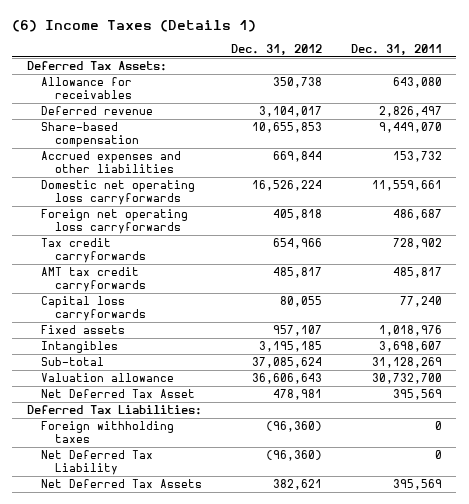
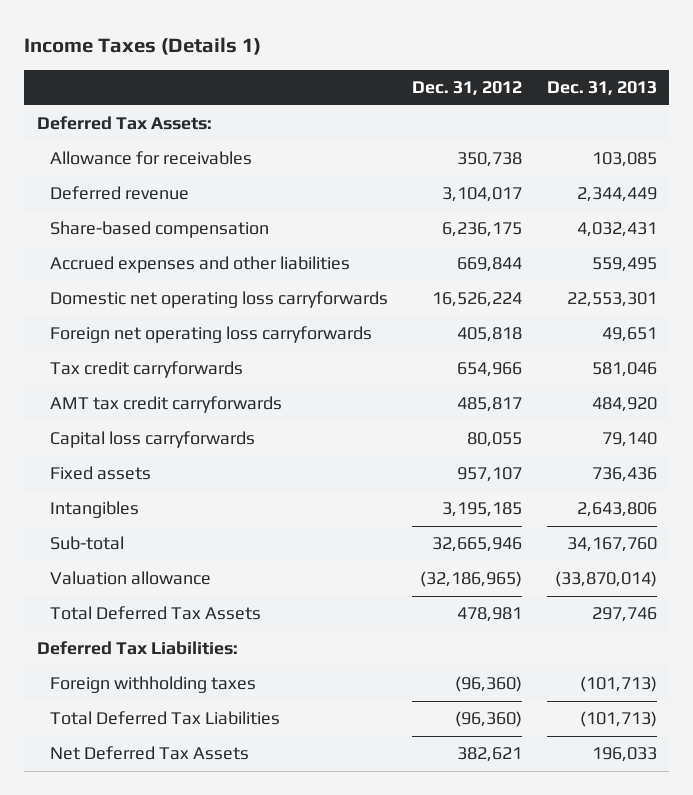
[12,19,257,32] (6) Income Taxes (Details 1) -> [24,37,262,56] Income Taxes (Details 1)
[350,44,442,56] Dec. 31, 2011 -> none
none -> [546,81,657,97] Dec. 31, 2013
[251,122,322,134] 10,655,853 -> [442,222,523,238] 6,236,175
[251,357,322,369] 37,085,624 -> [432,537,523,553] 32,665,946
[251,373,322,385] 36,606,643 -> [420,571,523,588] (32,186,965)
[40,389,195,399] Net Deferred Tax Asset -> [50,606,262,621] Total Deferred Tax Assets
[40,450,153,476] Net Deferred Tax Liability -> [50,711,281,726] Total Deferred Tax Liabilities

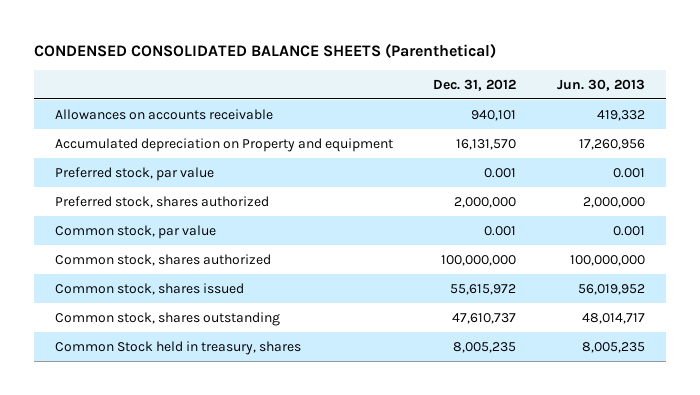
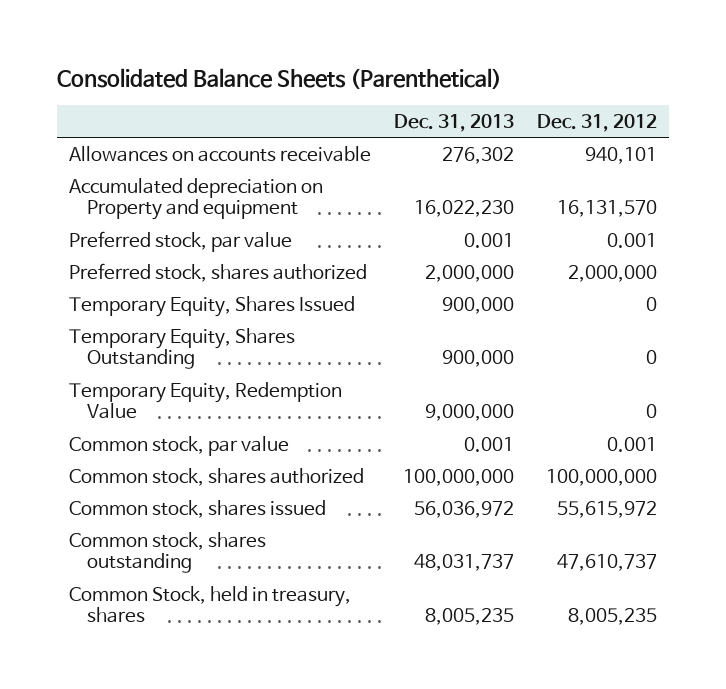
[34,42,497,58] CONDENSED CONSOLIDATED BALANCE SHEETS (Parenthetical) -> [57,68,503,90] Consolidated Balance Sheets (Parenthetical)
[557,78,646,91] Jun. 30, 2013 -> none
none -> [394,113,515,132] Dec. 31, 2013
none -> [68,295,355,317] Temporary Equity, Shares Issued
none -> [68,327,295,370] Temporary Equity, Shares Outstanding
none -> [68,381,342,420] Temporary Equity, Redemption Value
[54,340,301,355] Common Stock held in treasury, shares -> [68,585,351,624] Common Stock, held in treasury, shares

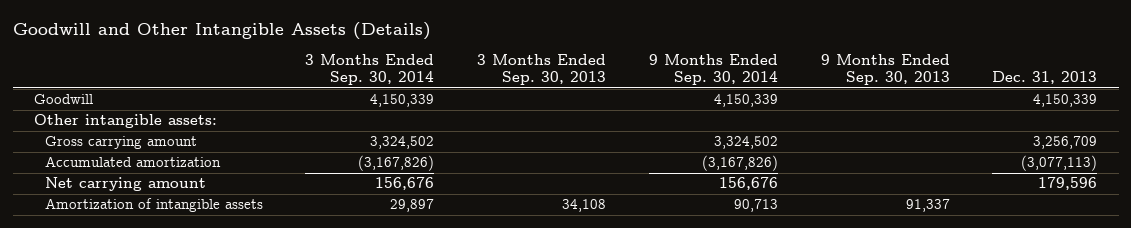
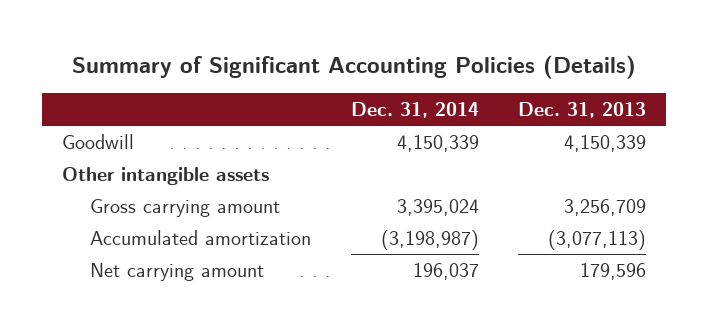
[12,22,431,41] Goodwill and Other Intangible Assets (Details) -> [72,54,637,79] Summary of Significant Accounting Policies (Details)
[305,53,435,86] 3 Months Ended Sep. 30, 2014 -> none
[477,53,607,86] 3 Months Ended Sep. 30, 2013 -> none
[648,53,778,86] 9 Months Ended Sep. 30, 2014 -> none
[820,53,950,86] 9 Months Ended Sep. 30, 2013 -> none
none -> [350,101,479,118] Dec. 31, 2014
[34,114,218,129] Other intangible assets: -> [61,167,269,186] Other intangible assets
[44,198,263,213] Amortization of intangible assets -> none

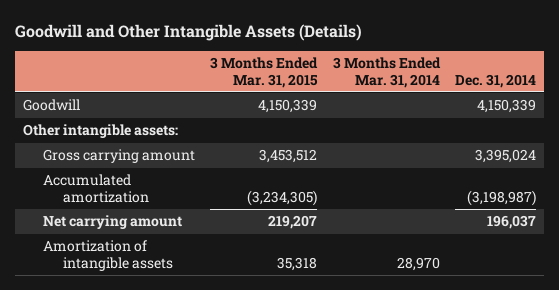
[72,54,637,79] Summary of Significant Accounting Policies (Details) -> [14,23,362,41] Goodwill and Other Intangible Assets (Details)
[518,101,647,118] Dec. 31, 2013 -> none
none -> [210,56,319,88] 3 Months Ended Mar. 31, 2015
none -> [332,56,441,88] 3 Months Ended Mar. 31, 2014
[61,167,269,186] Other intangible assets -> [22,124,178,139] Other intangible assets:
none -> [42,240,174,272] Amortization of intangible assets

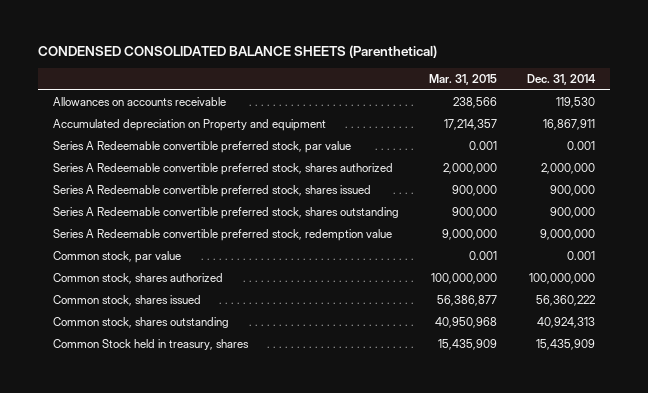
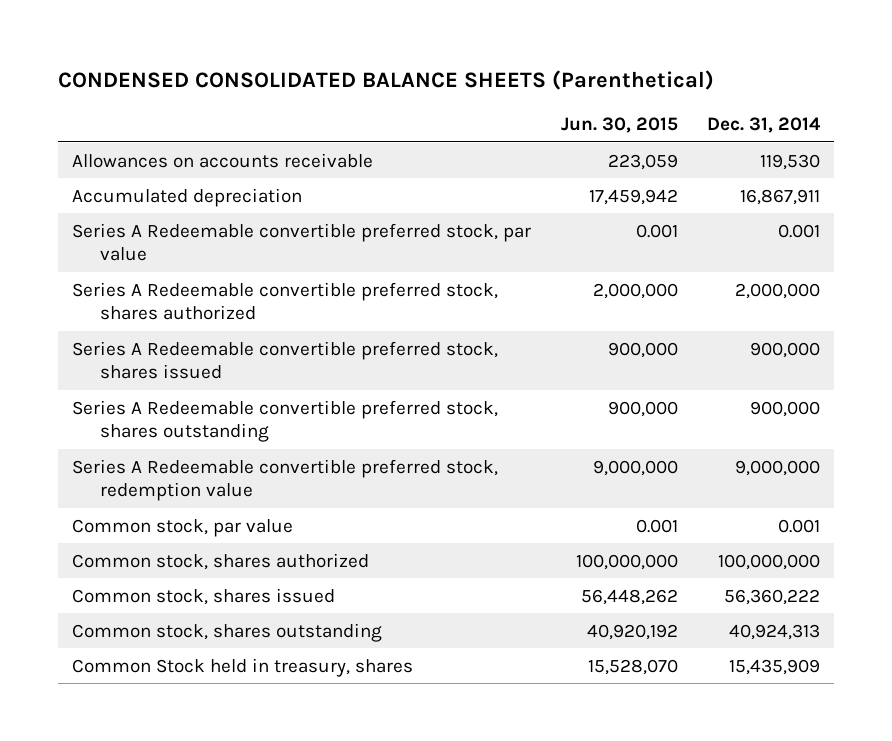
[429,74,498,86] Mar. 31, 2015 -> none
none -> [560,117,678,134] Jun. 30, 2015
[53,119,327,132] Accumulated depreciation on Property and equipment -> [72,187,303,207] Accumulated depreciation

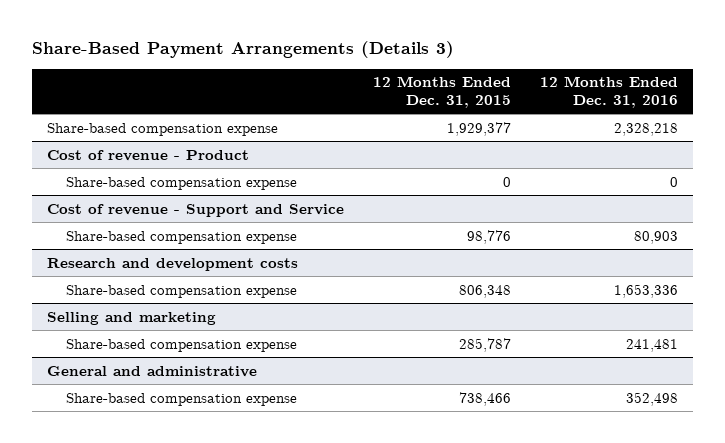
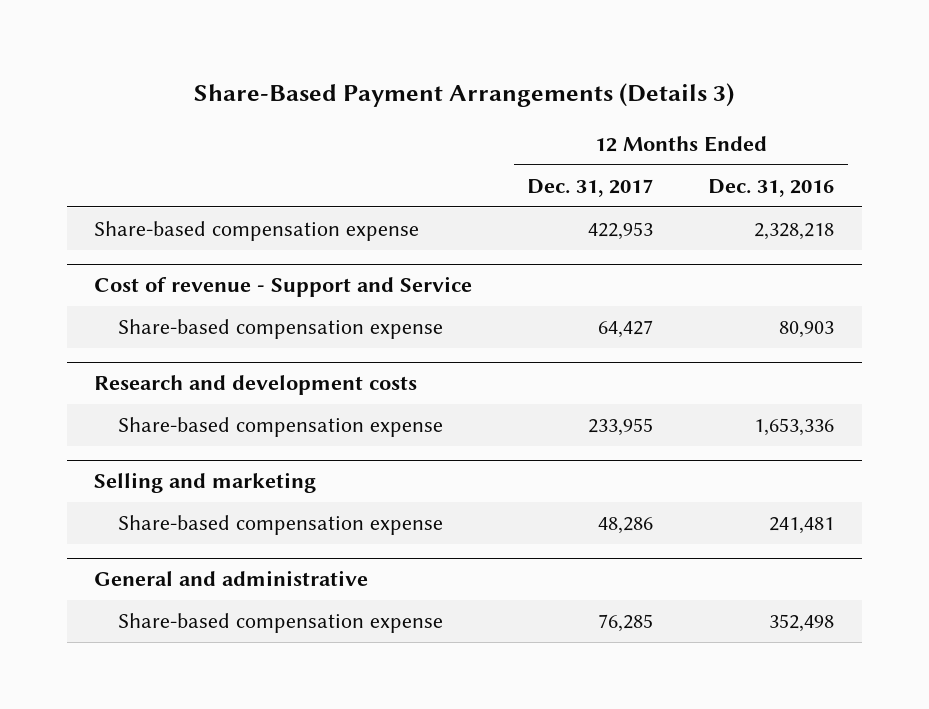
[373,76,512,108] 12 Months Ended Dec. 31, 2015 -> none
none -> [527,178,654,197] Dec. 31, 2017
[46,149,249,161] Cost of revenue - Product -> none
[65,176,297,190] Share-based compensation expense -> none

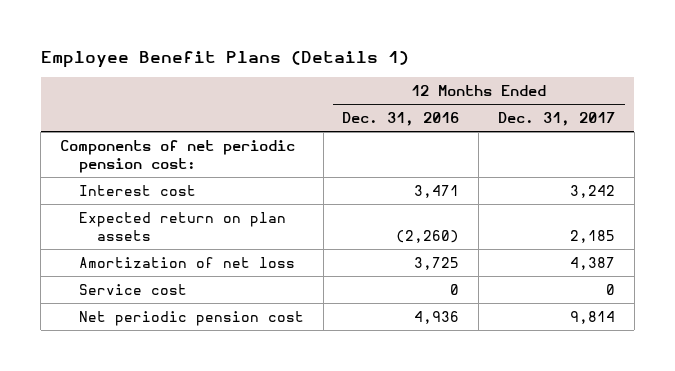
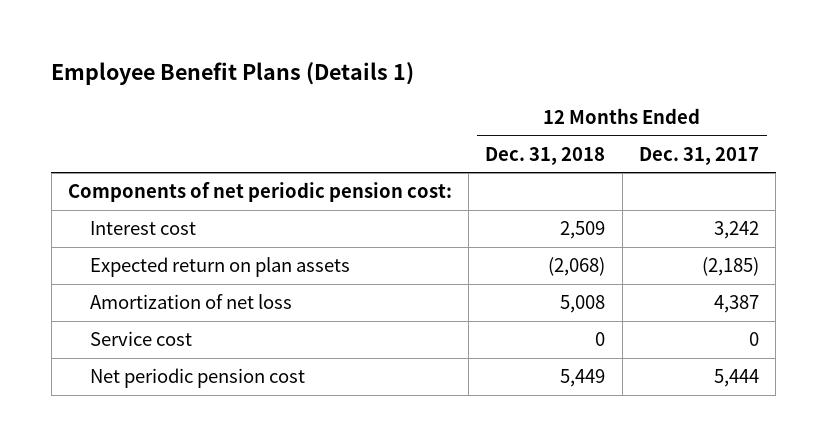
[342,112,460,127] Dec. 31, 2016 -> none
none -> [485,146,606,165] Dec. 31, 2018
[570,229,616,243] 2,185 -> [701,257,759,277] (2,185)
[570,311,616,325] 9,814 -> [713,369,759,388] 5,444

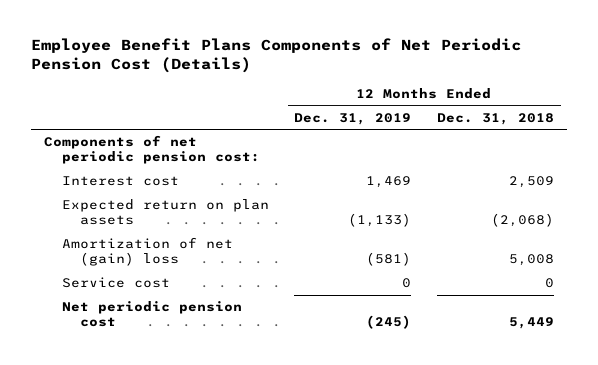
[51,62,415,86] Employee Benefit Plans (Details 1) -> [30,38,521,74] Employee Benefit Plans Components of Net Periodic Pension Cost (Details)
[638,146,759,165] Dec. 31, 2017 -> none
none -> [294,112,412,125] Dec. 31, 2019
[89,294,292,310] Amortization of net loss -> [61,237,233,267] Amortization of net (gain) loss

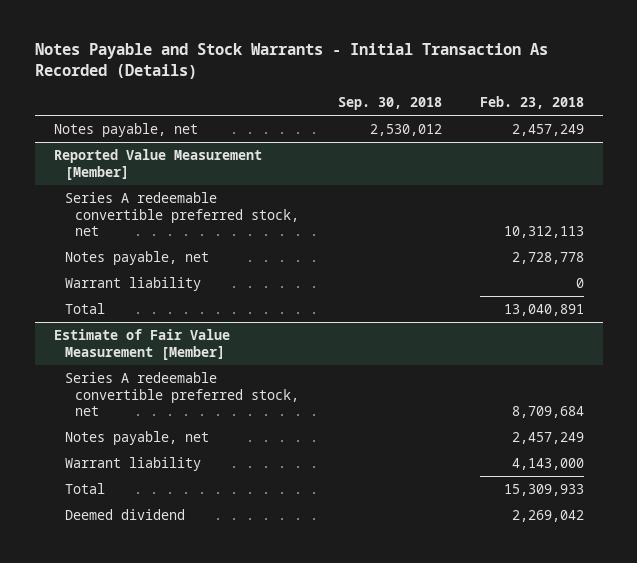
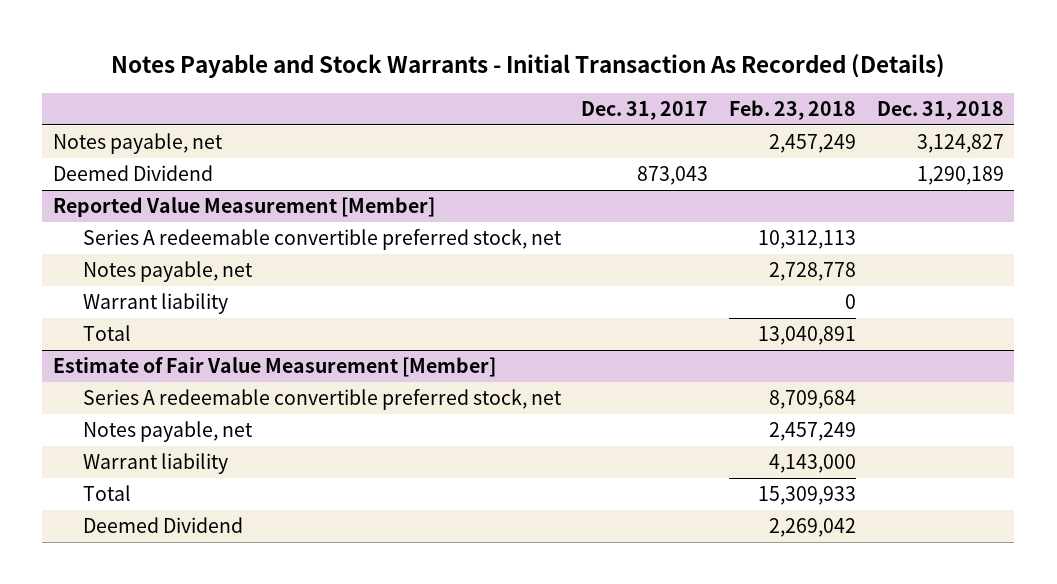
[337,97,442,111] Sep. 30, 2018 -> none
none -> [581,100,709,120] Dec. 31, 2017
none -> [876,100,1004,120] Dec. 31, 2018
none -> [52,165,213,182] Deemed Dividend
[64,508,185,520] Deemed dividend -> [82,517,243,534] Deemed Dividend

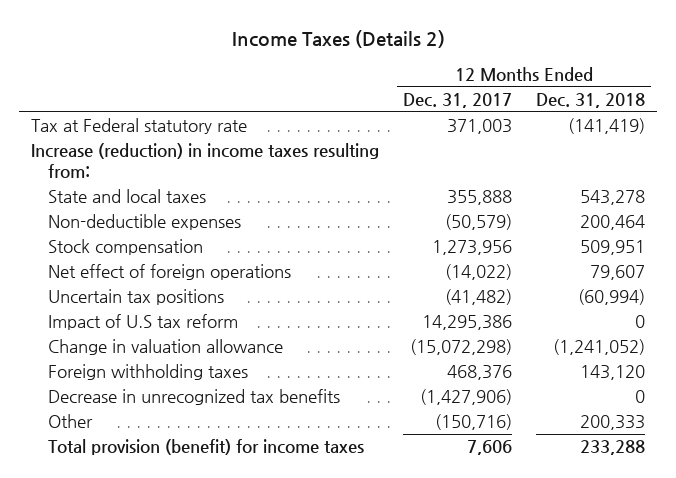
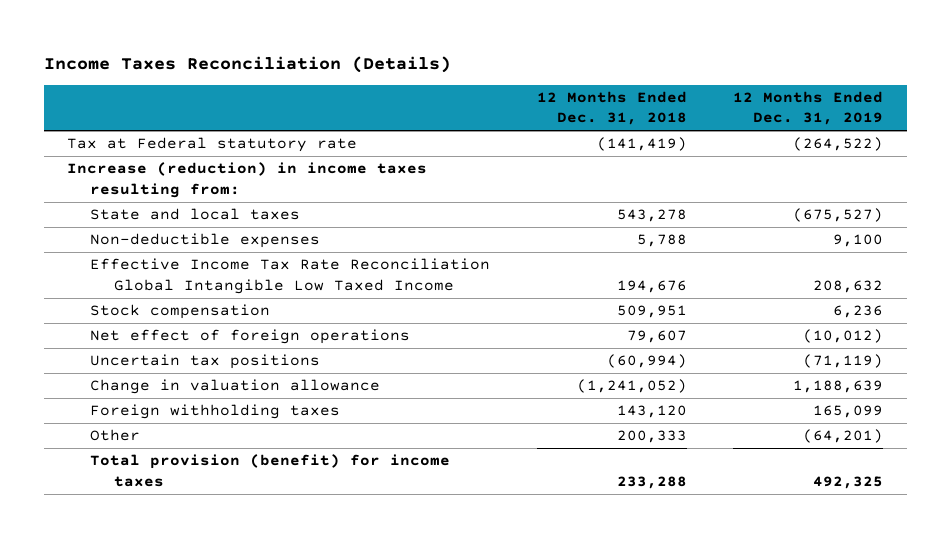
[231,30,445,49] Income Taxes (Details 2) -> [43,55,451,73] Income Taxes Reconciliation (Details)
[402,92,512,108] Dec. 31, 2017 -> none
none -> [733,91,884,126] 12 Months Ended Dec. 31, 2019
[579,215,645,231] 200,464 -> [636,234,687,248] 5,788
none -> [90,258,491,294] Effective Income Tax Rate Reconciliation Global Intangible Low Taxed Income
[47,314,238,331] Impact of U.S tax reform -> none
[47,389,340,406] Decrease in unrecognized tax benefits -> none

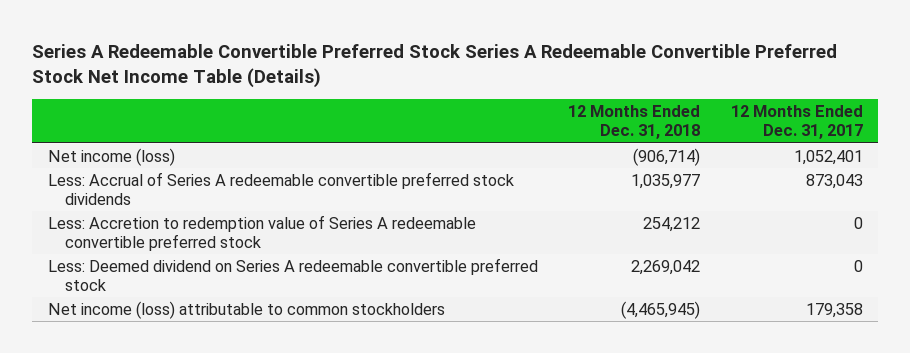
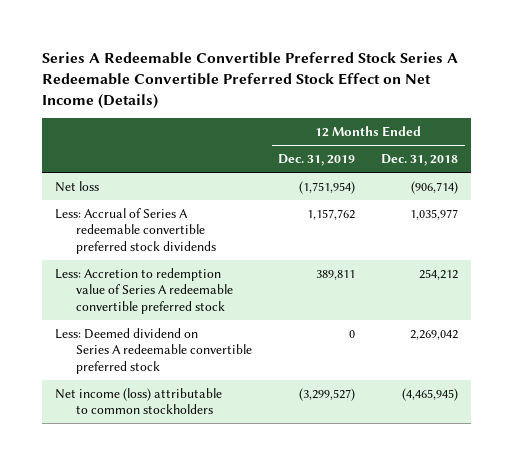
[32,43,838,88] Series A Redeemable Convertible Preferred Stock Series A Redeemable Convertible Preferred Stock Net Income Table (Details) -> [41,51,458,109] Series A Redeemable Convertible Preferred Stock Series A Redeemable Convertible Preferred Stock Effect on Net Income (Details)
[730,105,863,140] 12 Months Ended Dec. 31, 2017 -> none
none -> [278,154,356,167] Dec. 31, 2019
[47,147,175,166] Net income (loss) -> [54,180,99,192] Net loss

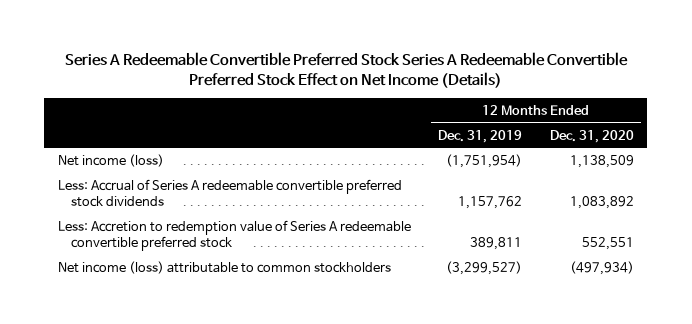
[381,154,459,167] Dec. 31, 2018 -> none
none -> [549,129,634,143] Dec. 31, 2020
[54,180,99,192] Net loss -> [57,154,164,168] Net income (loss)
[54,327,253,374] Less: Deemed dividend on Series A redeemable convertible preferred stock -> none

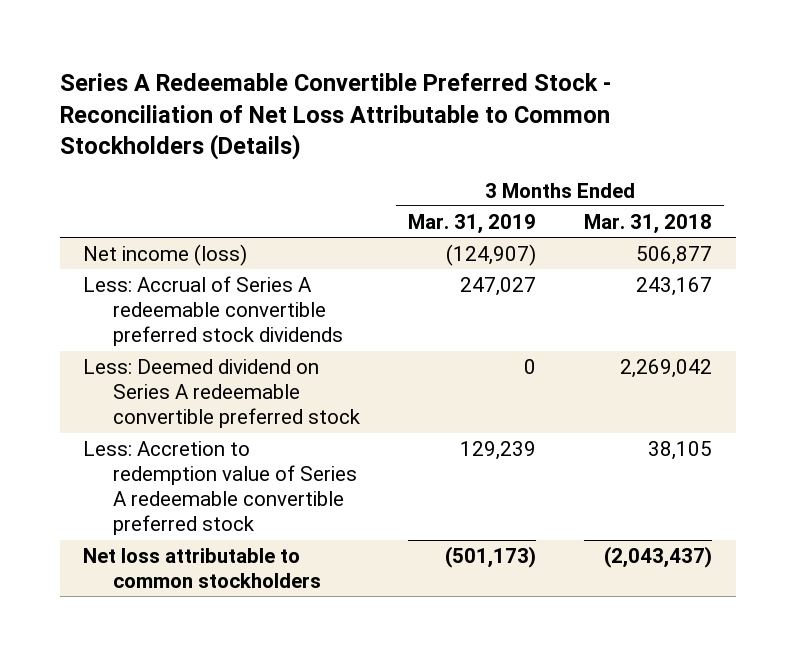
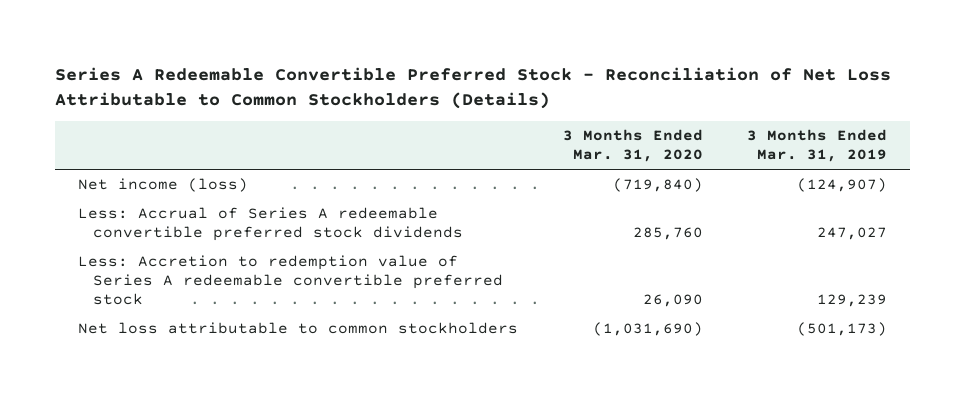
[583,213,712,234] Mar. 31, 2018 -> none
none -> [562,129,703,163] 3 Months Ended Mar. 31, 2020
[83,358,361,429] Less: Deemed dividend on Series A redeemable convertible preferred stock -> none

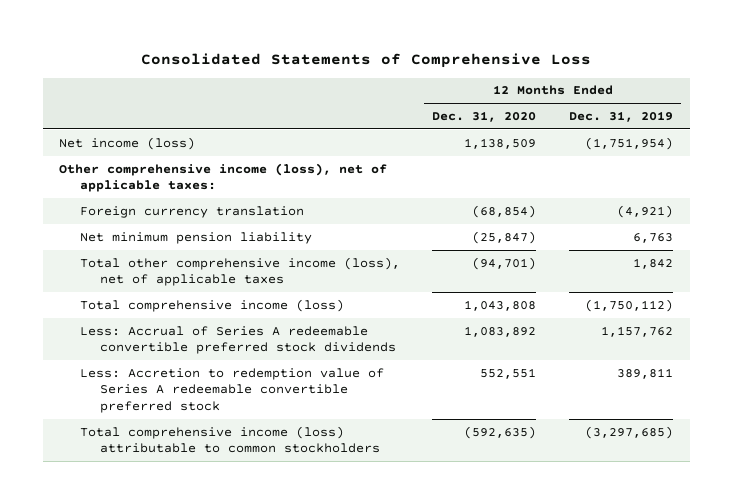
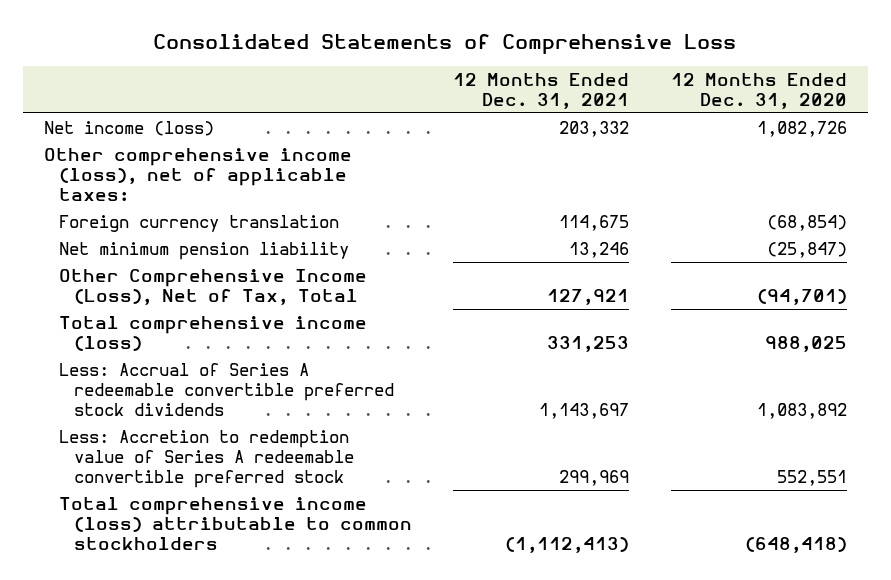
[569,111,674,123] Dec. 31, 2019 -> none
none -> [453,73,630,110] 12 Months Ended Dec. 31, 2021
[464,137,537,149] 1,138,509 -> [756,120,847,137] 1,082,726
[79,256,400,287] Total other comprehensive income (loss), net of applicable taxes -> [58,268,367,305] Other Comprehensive Income (Loss), Net of Tax, Total
[464,299,537,311] 1,043,808 -> [764,335,847,352] 988,025
[464,425,537,439] (592,635) -> [744,536,847,553] (648,418)

